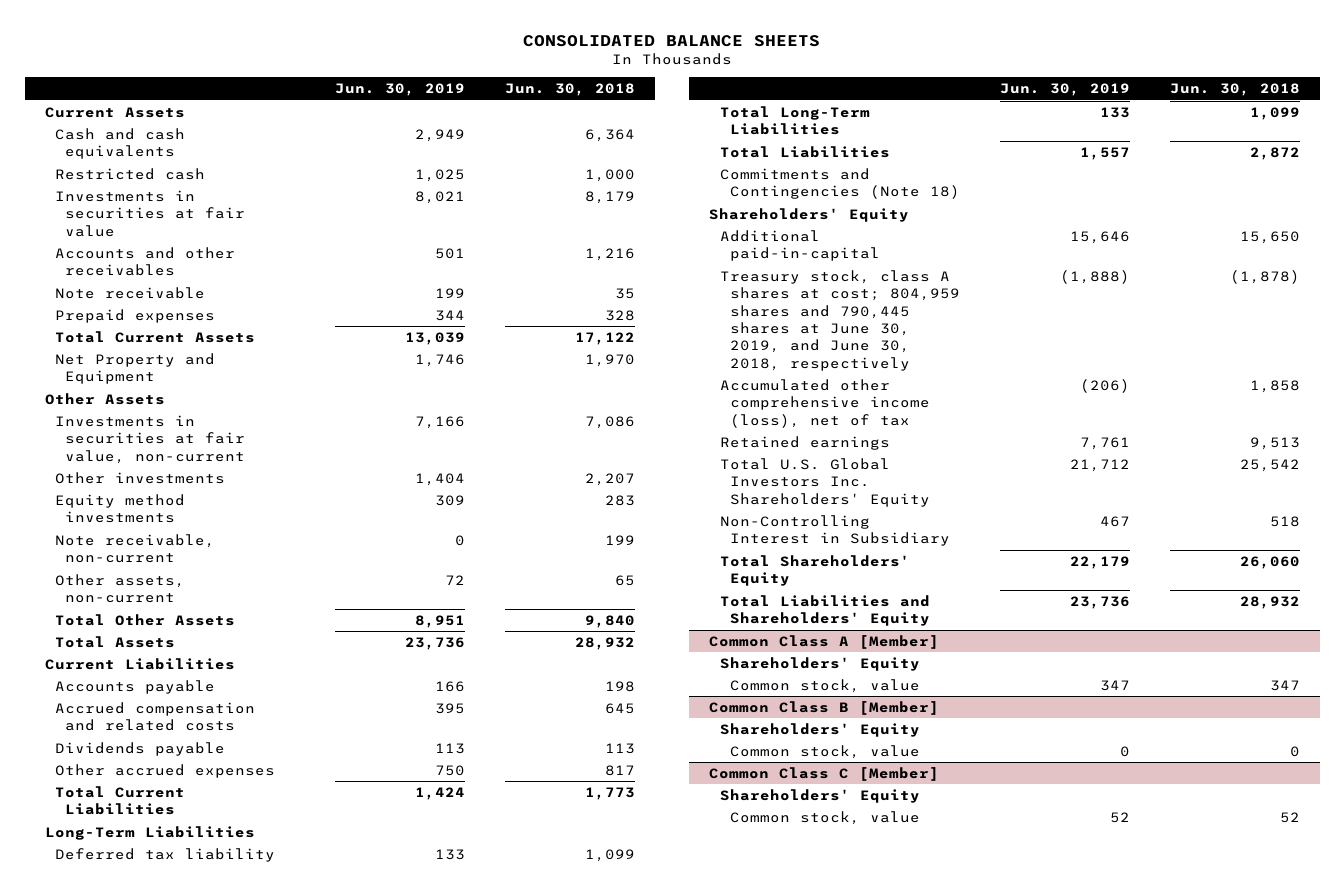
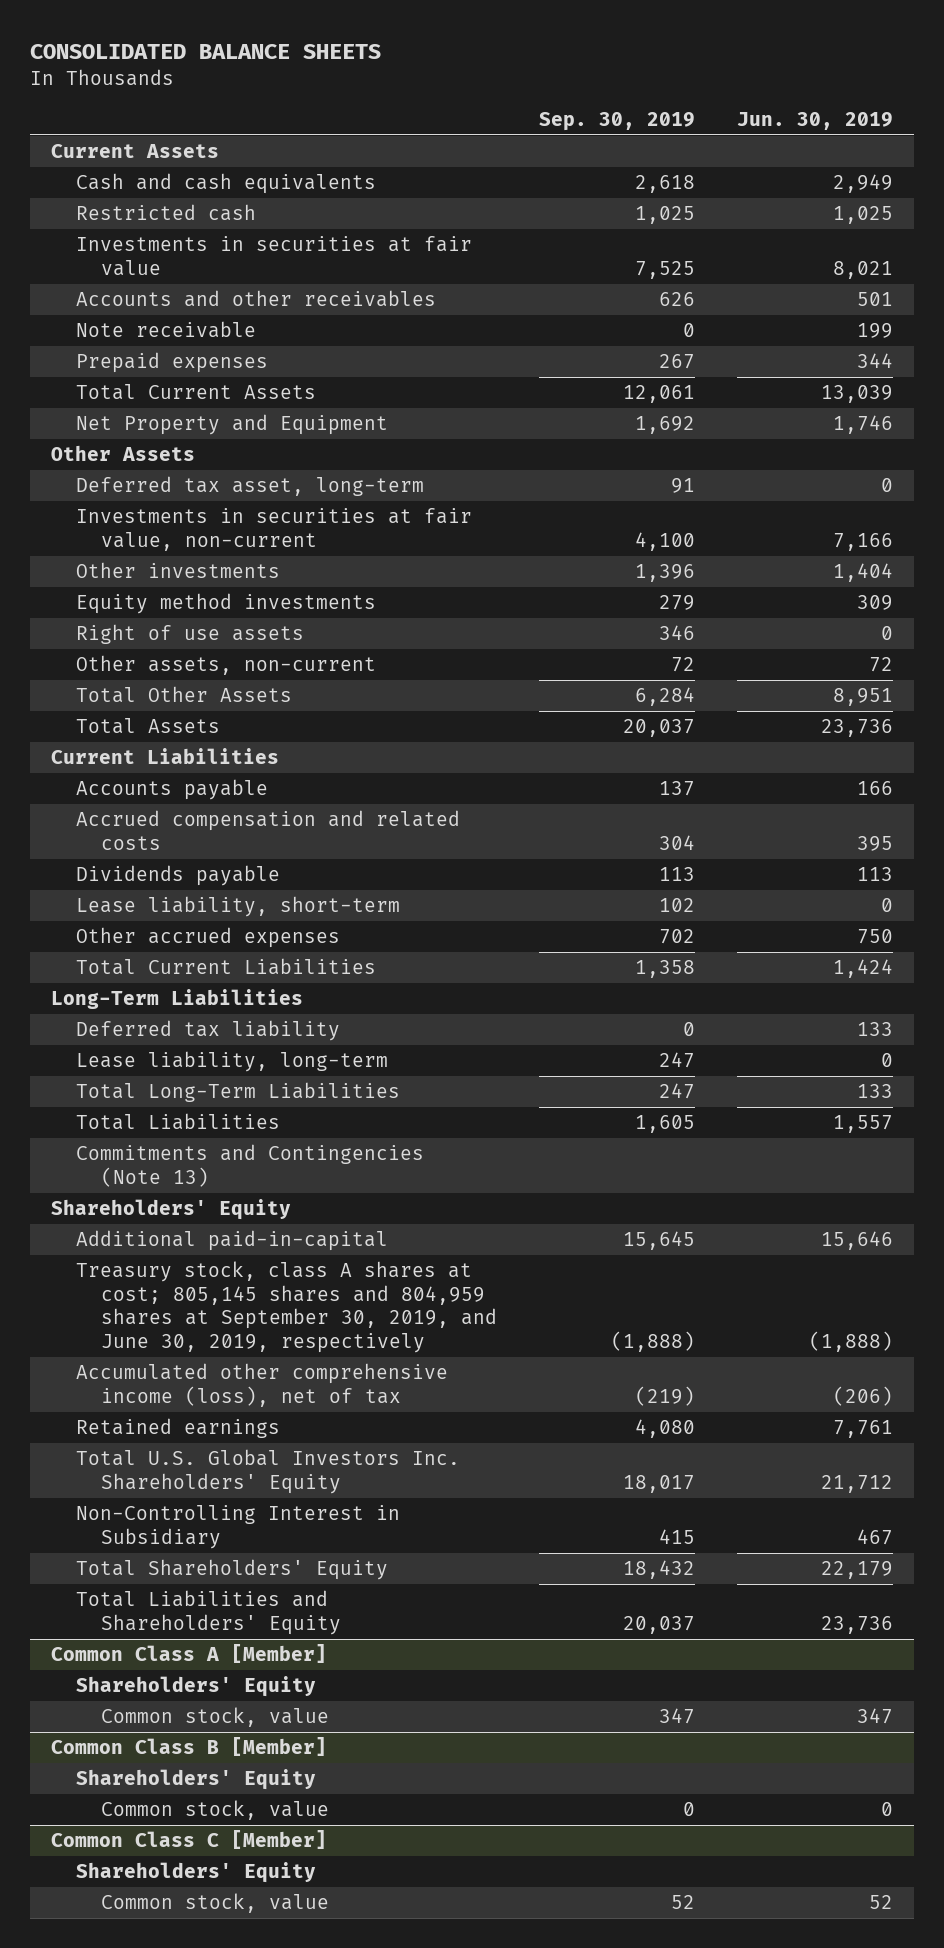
[505,83,636,97] Jun. 30, 2018 -> none
none -> [539,111,696,131] Sep. 30, 2019
none -> [76,476,425,497] Deferred tax asset, long-term
[54,533,215,564] Note receivable, non-current -> none
none -> [76,624,305,645] Right of use assets
none -> [76,896,401,918] Lease liability, short-term
none -> [76,1051,389,1073] Lease liability, long-term
[719,167,960,200] Commitments and Contingencies (Note 18) -> [76,1144,425,1187] Commitments and Contingencies (Note 13)
[719,269,960,371] Treasury stock, class A shares at cost; 804,959 shares and 790,445 shares at June 30, 2019, and June 30, 2018, respectively -> [76,1261,498,1354] Treasury stock, class A shares at cost; 805,145 shares and 804,959 shares at September 30, 2019, and June 30, 2019, respectively

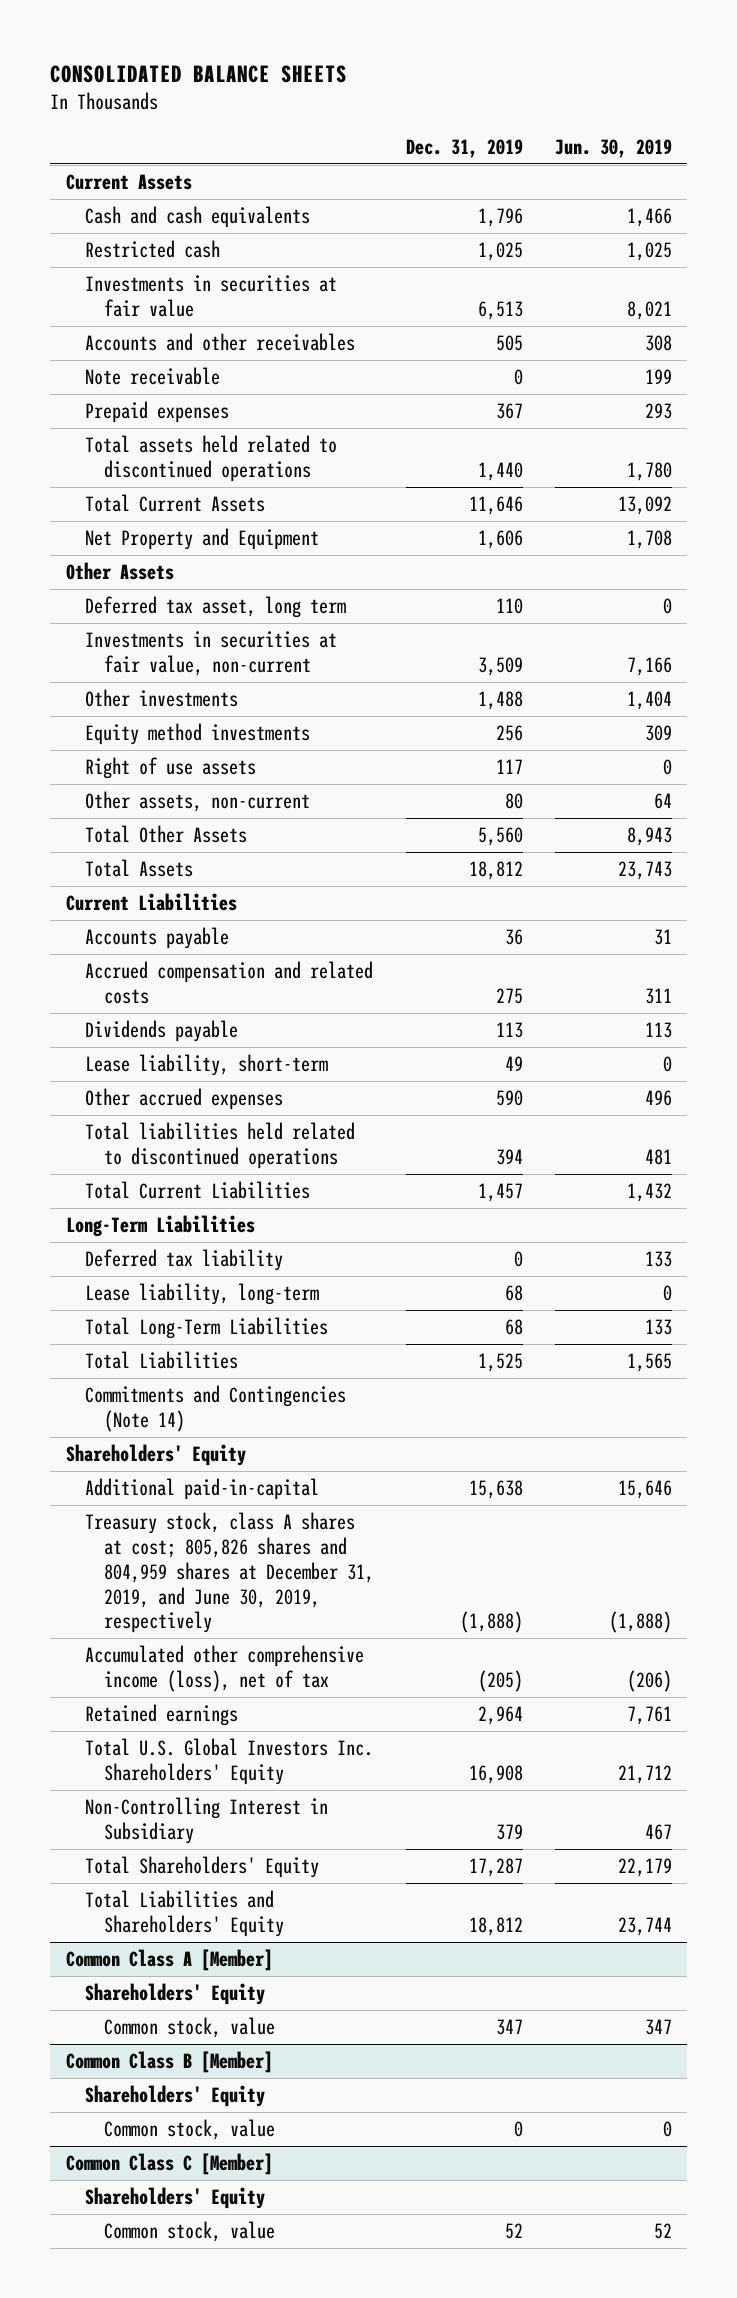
[539,111,696,131] Sep. 30, 2019 -> none
none -> [405,139,523,159] Dec. 31, 2019
[832,174,893,194] 2,949 -> [626,208,672,228] 1,466
[856,292,893,307] 501 -> [644,335,672,352] 308
[856,353,893,369] 344 -> [644,403,672,420] 293
none -> [85,435,338,482] Total assets held related to discontinued operations
[820,385,893,404] 13,039 -> [617,496,672,516] 13,092
[832,415,893,435] 1,746 -> [626,530,672,550] 1,708
[76,476,425,497] Deferred tax asset, long-term -> [85,596,347,619] Deferred tax asset, long term
[868,657,893,673] 72 -> [653,793,672,810] 64
[832,688,893,707] 8,951 -> [626,827,672,847] 8,943
[820,719,893,738] 23,736 -> [617,861,672,881] 23,743
[856,781,893,796] 166 -> [653,929,672,946] 31
[856,835,893,851] 395 -> [644,987,672,1004] 311
[856,929,893,945] 750 -> [644,1090,672,1107] 496
none -> [85,1122,356,1169] Total liabilities held related to discontinued operations
[832,959,893,979] 1,424 -> [626,1183,672,1203] 1,432
[832,1115,893,1134] 1,557 -> [626,1353,672,1373] 1,565
[76,1144,425,1187] Commitments and Contingencies (Note 13) -> [85,1385,347,1432] Commitments and Contingencies (Note 14)
[76,1261,498,1354] Treasury stock, class A shares at cost; 805,145 shares and 804,959 shares at September 30, 2019, and June 30, 2019, respectively -> [85,1512,375,1634] Treasury stock, class A shares at cost; 805,826 shares and 804,959 shares at December 31, 2019, and June 30, 2019, respectively
[820,1615,893,1634] 23,736 -> [617,1916,672,1936] 23,744

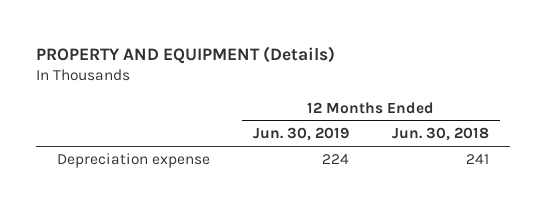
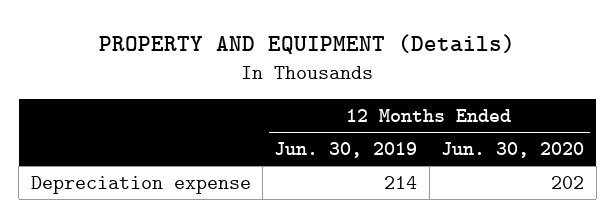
[391,127,489,142] Jun. 30, 2018 -> none
none -> [441,141,585,158] Jun. 30, 2020
[322,154,350,165] 224 -> [384,175,418,189] 214

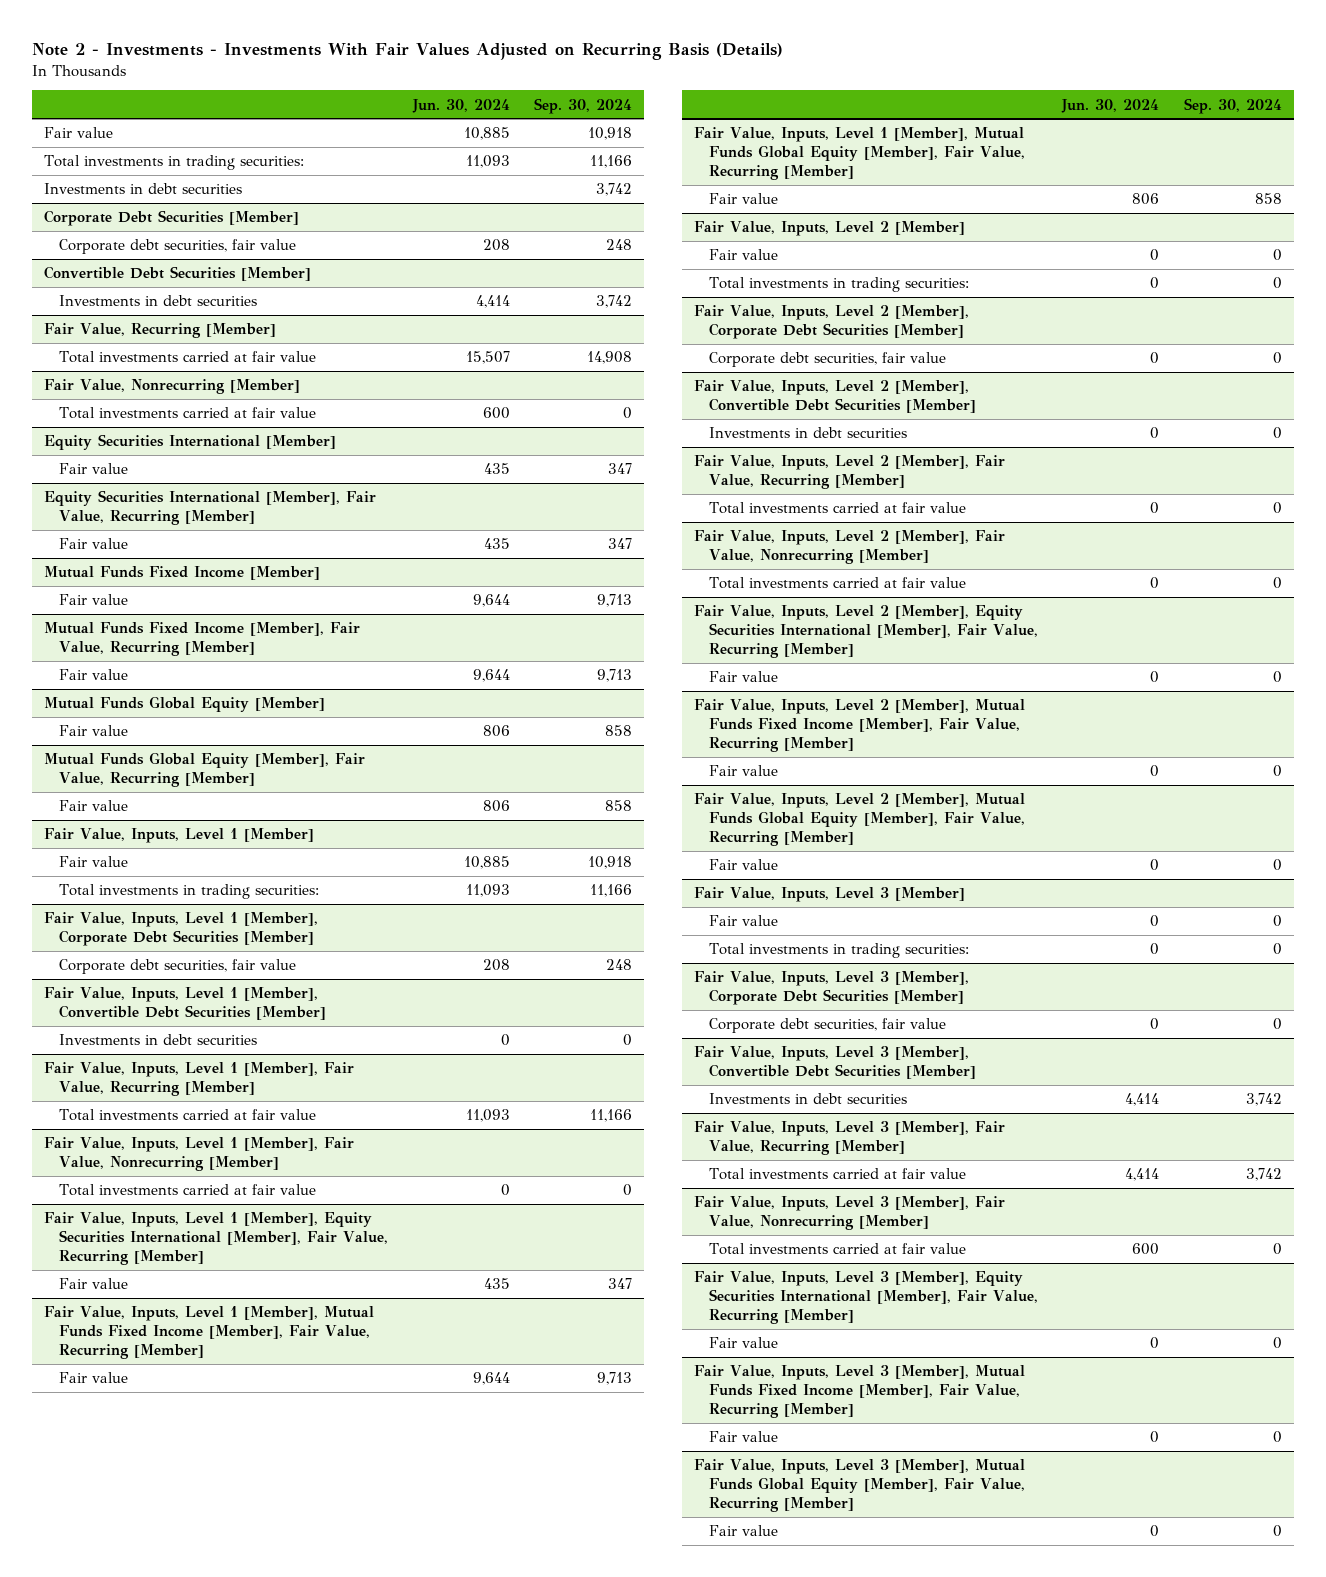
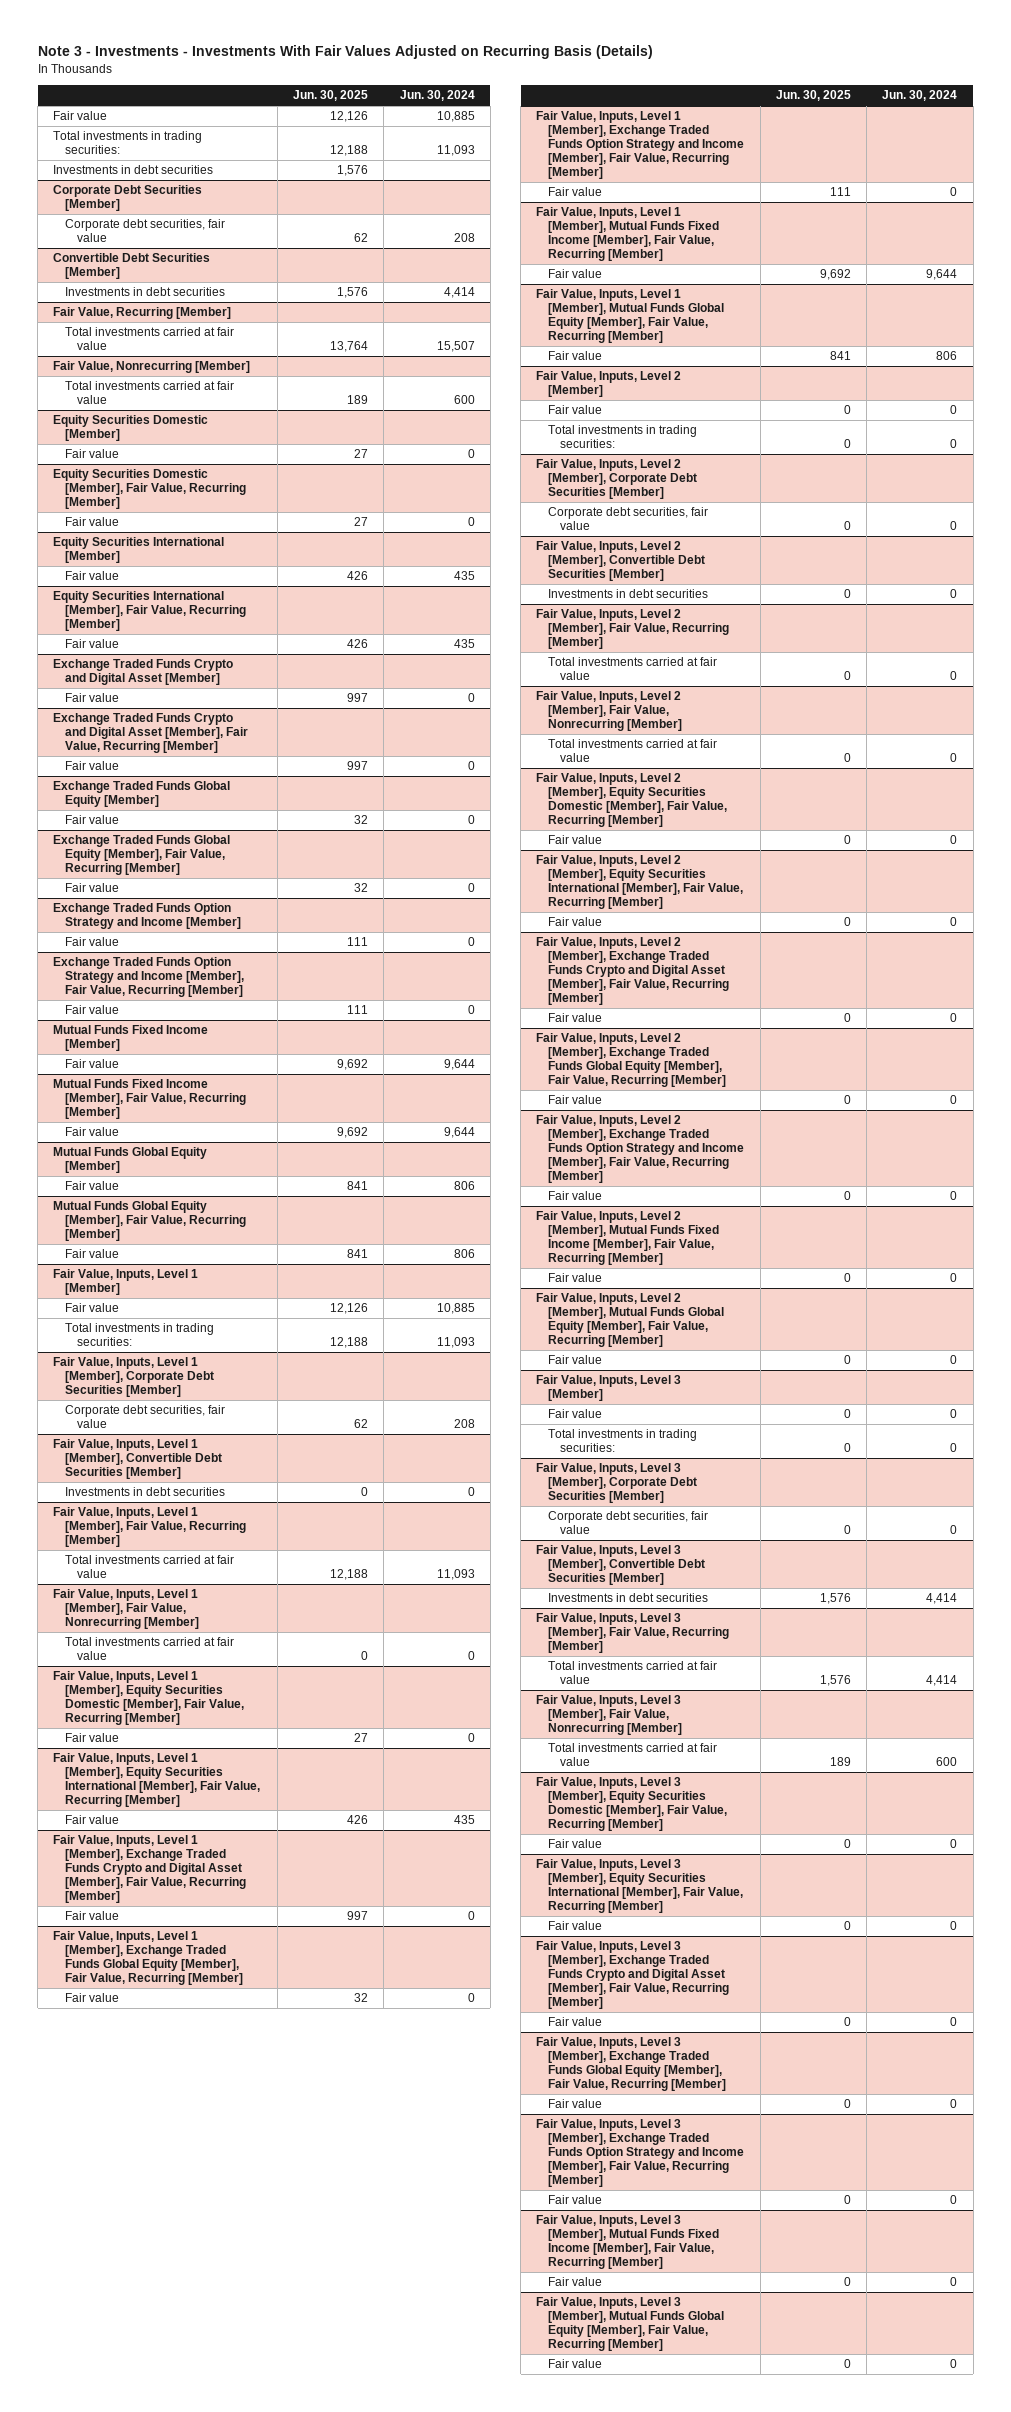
[32,43,784,61] Note 2 - Investments - Investments With Fair Values Adjusted on Recurring Basis (Details) -> [37,45,653,60] Note 3 - Investments - Investments With Fair Values Adjusted on Recurring Basis (Details)
[534,97,633,114] Sep. 30, 2024 -> none
none -> [292,90,368,102] Jun. 30, 2025
none -> [53,415,209,442] Equity Securities Domestic [Member]
none -> [65,449,120,459] Fair value
none -> [53,469,247,510] Equity Securities Domestic [Member], Fair Value, Recurring [Member]
none -> [65,517,120,527] Fair value
none -> [53,659,234,686] Exchange Traded Funds Crypto and Digital Asset [Member]
none -> [65,693,120,703] Fair value
none -> [53,713,249,754] Exchange Traded Funds Crypto and Digital Asset [Member], Fair Value, Recurring [Member]
none -> [65,761,120,771] Fair value
none -> [53,781,231,808] Exchange Traded Funds Global Equity [Member]
none -> [65,815,120,825] Fair value
none -> [53,835,231,876] Exchange Traded Funds Global Equity [Member], Fair Value, Recurring [Member]
none -> [65,883,120,893] Fair value
none -> [53,903,242,930] Exchange Traded Funds Option Strategy and Income [Member]
none -> [65,937,120,947] Fair value
none -> [53,957,245,998] Exchange Traded Funds Option Strategy and Income [Member], Fair Value, Recurring [Member]
none -> [65,1005,120,1015] Fair value
none -> [53,1671,245,1726] Fair Value, Inputs, Level 1 [Member], Equity Securities Domestic [Member], Fair Value, Recurring [Member]
none -> [65,1733,120,1743] Fair value
none -> [53,1835,247,1904] Fair Value, Inputs, Level 1 [Member], Exchange Traded Funds Crypto and Digital Asset [Member], Fair Value, Recurring [Member]
none -> [65,1911,120,1921] Fair value
none -> [53,1931,244,1986] Fair Value, Inputs, Level 1 [Member], Exchange Traded Funds Global Equity [Member], Fair Value, Recurring [Member]
none -> [65,1993,120,2003] Fair value
none -> [536,111,745,180] Fair Value, Inputs, Level 1 [Member], Exchange Traded Funds Option Strategy and Income [Member], Fair Value, Recurring [Member]
none -> [548,187,603,197] Fair value
none -> [536,773,728,828] Fair Value, Inputs, Level 2 [Member], Equity Securities Domestic [Member], Fair Value, Recurring [Member]
none -> [548,835,603,845] Fair value
none -> [536,937,730,1006] Fair Value, Inputs, Level 2 [Member], Exchange Traded Funds Crypto and Digital Asset [Member], Fair Value, Recurring [Member]
none -> [548,1013,603,1023] Fair value
none -> [536,1033,727,1088] Fair Value, Inputs, Level 2 [Member], Exchange Traded Funds Global Equity [Member], Fair Value, Recurring [Member]
none -> [548,1095,603,1105] Fair value
none -> [536,1115,745,1184] Fair Value, Inputs, Level 2 [Member], Exchange Traded Funds Option Strategy and Income [Member], Fair Value, Recurring [Member]
none -> [548,1191,603,1201] Fair value
none -> [536,1777,728,1832] Fair Value, Inputs, Level 3 [Member], Equity Securities Domestic [Member], Fair Value, Recurring [Member]
none -> [548,1839,603,1849] Fair value
none -> [536,1941,730,2010] Fair Value, Inputs, Level 3 [Member], Exchange Traded Funds Crypto and Digital Asset [Member], Fair Value, Recurring [Member]
none -> [548,2017,603,2027] Fair value
none -> [536,2037,727,2092] Fair Value, Inputs, Level 3 [Member], Exchange Traded Funds Global Equity [Member], Fair Value, Recurring [Member]
none -> [548,2099,603,2109] Fair value
none -> [536,2119,745,2188] Fair Value, Inputs, Level 3 [Member], Exchange Traded Funds Option Strategy and Income [Member], Fair Value, Recurring [Member]
none -> [548,2195,603,2205] Fair value

